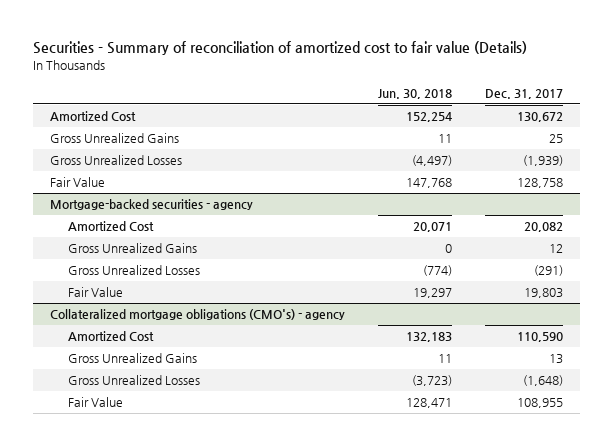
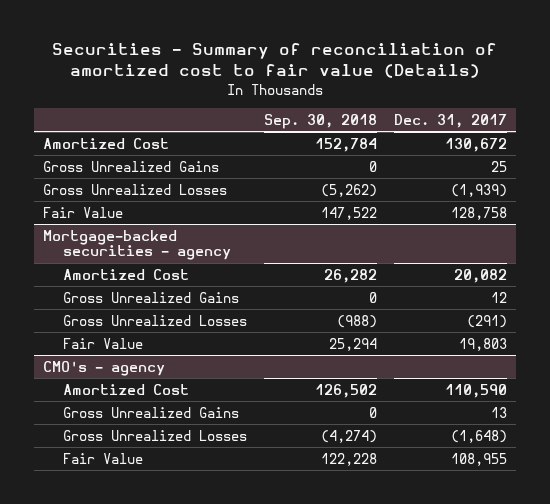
[378,88,453,99] Jun. 30, 2018 -> none
none -> [264,113,378,129] Sep. 30, 2018
[50,309,346,321] Collateralized mortgage obligations (CMO's) - agency -> [42,360,165,376] CMO's - agency

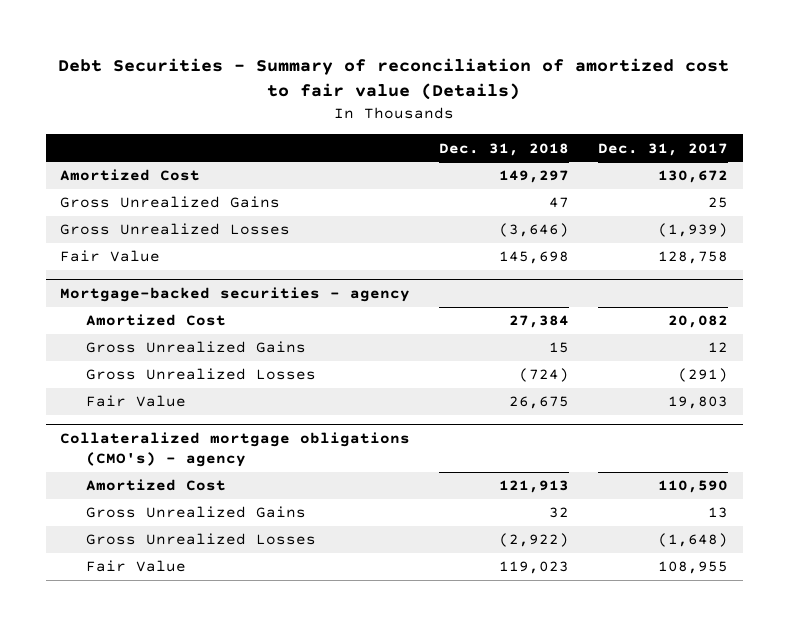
[52,43,498,79] Securities - Summary of reconciliation of amortized cost to fair value (Details) -> [58,58,730,101] Debt Securities - Summary of reconciliation of amortized cost to fair value (Details)
[264,113,378,129] Sep. 30, 2018 -> none
none -> [439,142,570,156] Dec. 31, 2018
[42,360,165,376] CMO's - agency -> [60,432,411,468] Collateralized mortgage obligations (CMO's) - agency

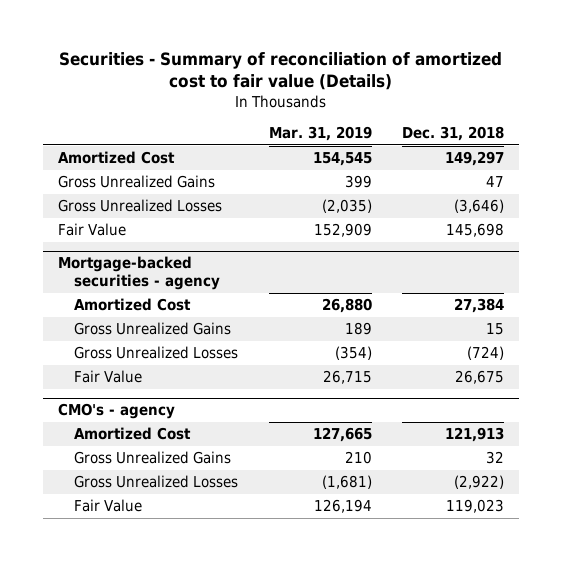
[58,58,730,101] Debt Securities - Summary of reconciliation of amortized cost to fair value (Details) -> [59,52,503,91] Securities - Summary of reconciliation of amortized cost to fair value (Details)
[598,142,729,156] Dec. 31, 2017 -> none
none -> [268,126,372,142] Mar. 31, 2019
[60,432,411,468] Collateralized mortgage obligations (CMO's) - agency -> [58,403,176,420] CMO's - agency

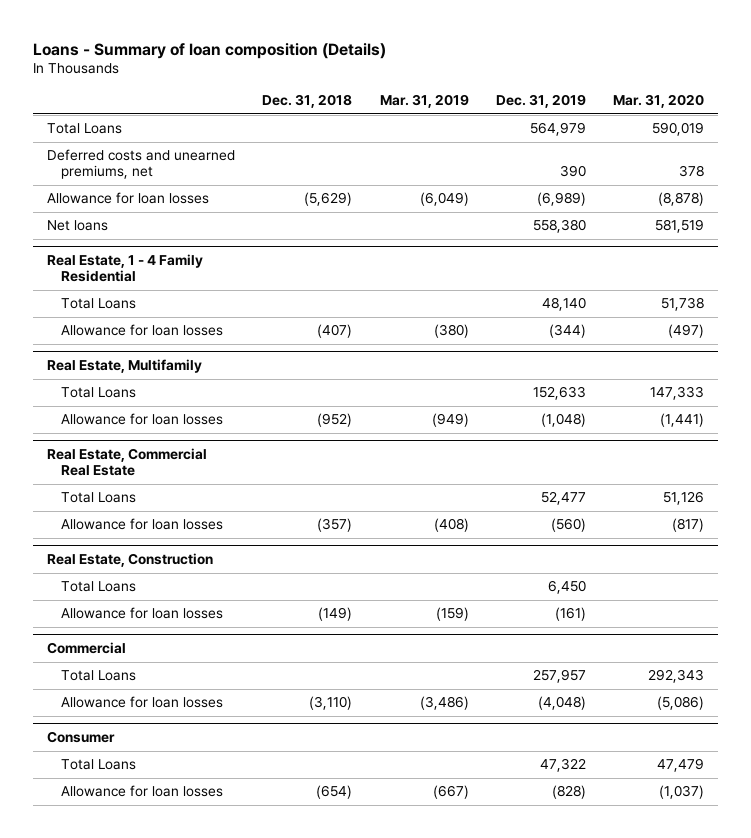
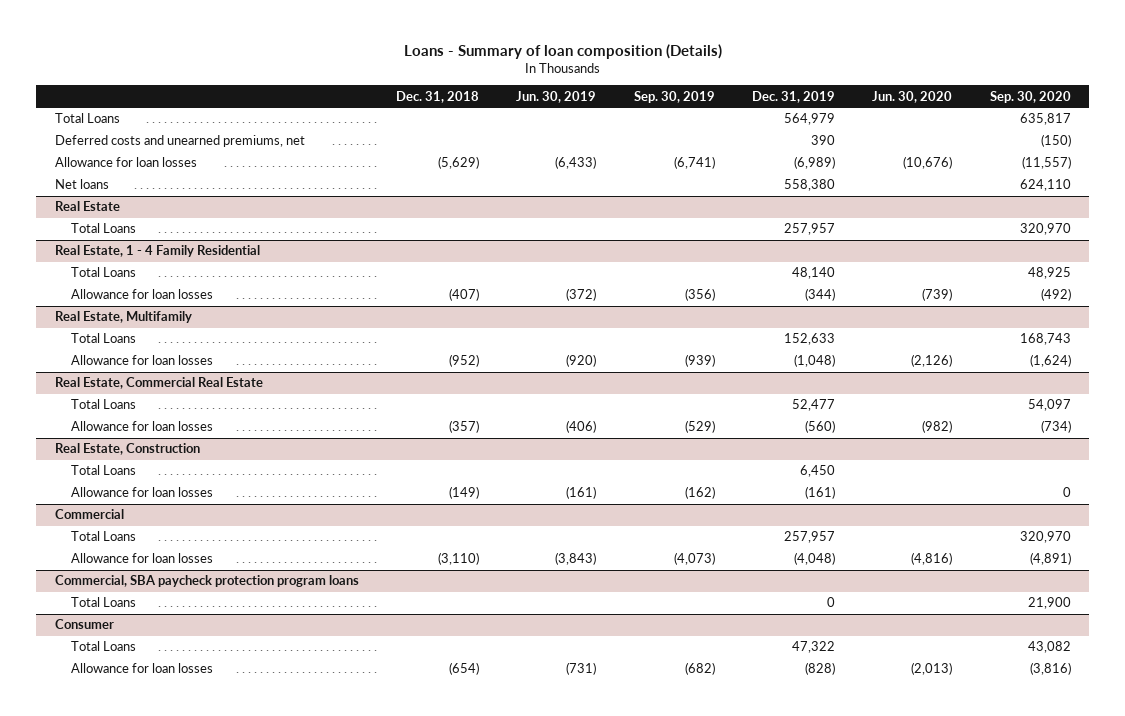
[379,94,469,109] Mar. 31, 2019 -> none
[613,94,705,109] Mar. 31, 2020 -> none
none -> [516,90,597,103] Jun. 30, 2019
none -> [633,90,715,103] Sep. 30, 2019
none -> [872,90,953,103] Jun. 30, 2020
none -> [989,90,1071,103] Sep. 30, 2020
none -> [54,201,120,212] Real Estate
none -> [71,223,137,234] Total Loans
none -> [54,575,359,588] Commercial, SBA paycheck protection program loans
none -> [71,597,137,608] Total Loans

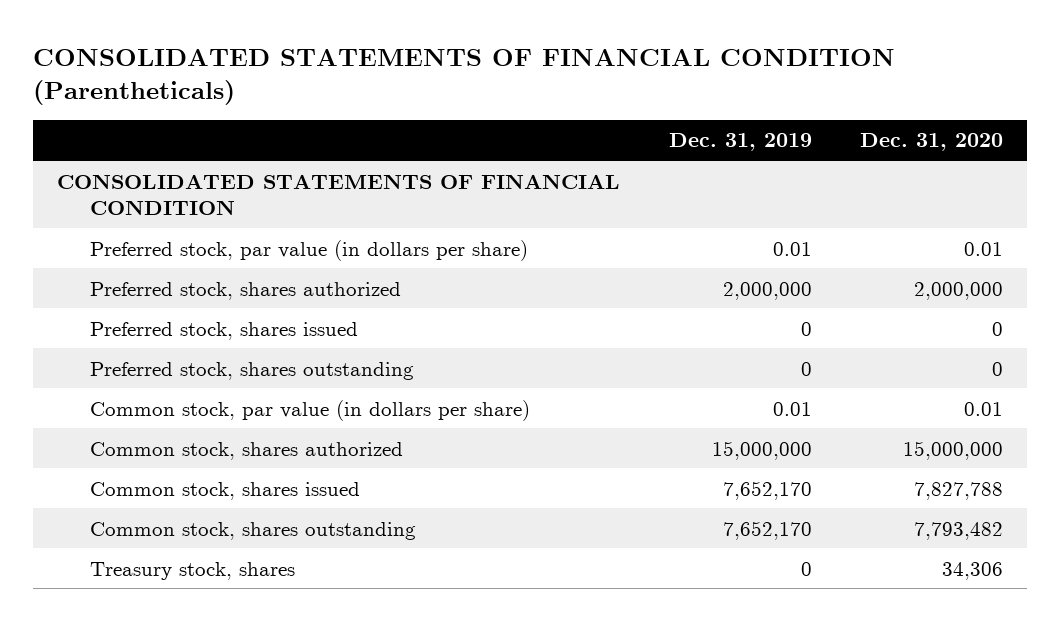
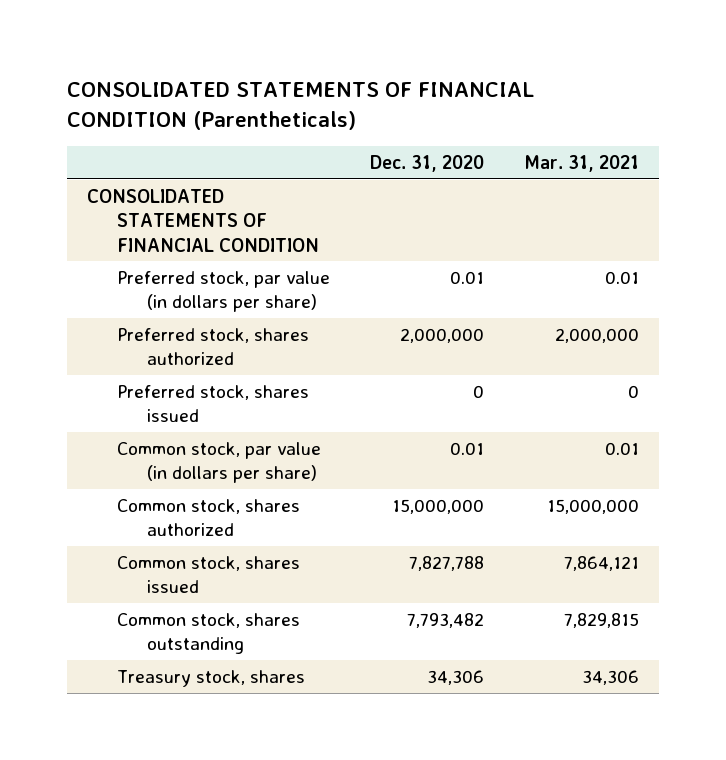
[668,133,812,152] Dec. 31, 2019 -> none
none -> [523,154,639,172] Mar. 31, 2021
[89,361,414,380] Preferred stock, shares outstanding -> none

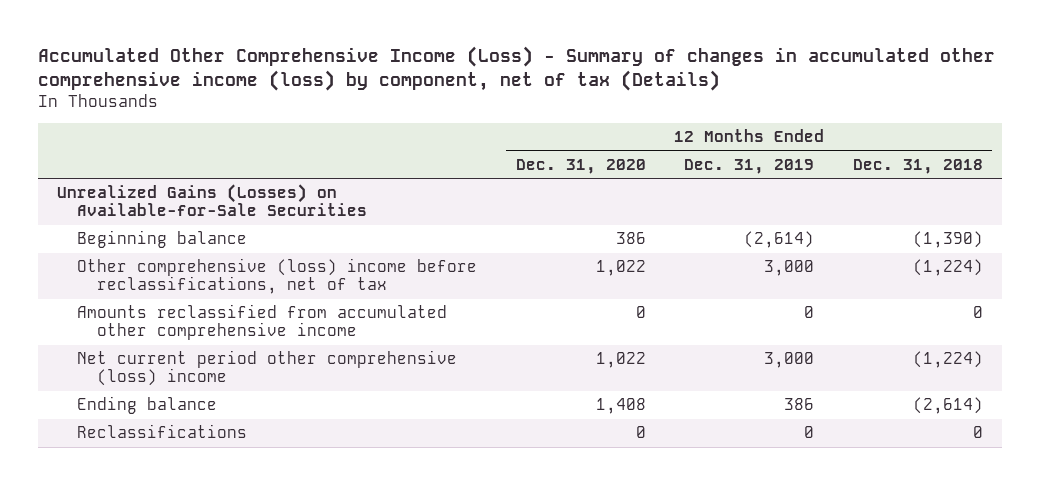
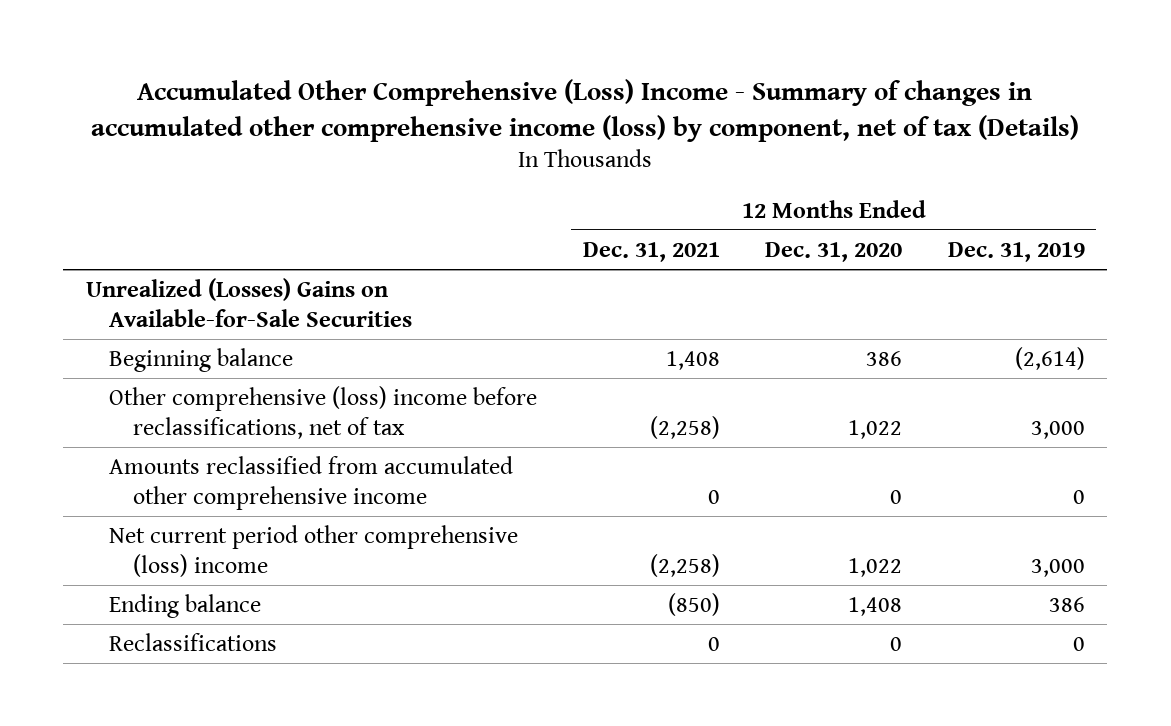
[38,46,996,92] Accumulated Other Comprehensive Income (Loss) - Summary of changes in accumulated other comprehensive income (loss) by component, net of tax (Details) -> [91,78,1080,142] Accumulated Other Comprehensive (Loss) Income - Summary of changes in accumulated other comprehensive income (loss) by component, net of tax (Details)
[852,158,983,174] Dec. 31, 2018 -> none
none -> [582,241,720,262] Dec. 31, 2021
[57,184,368,217] Unrealized Gains (Losses) on Available-for-Sale Securities -> [85,277,413,327] Unrealized (Losses) Gains on Available-for-Sale Securities

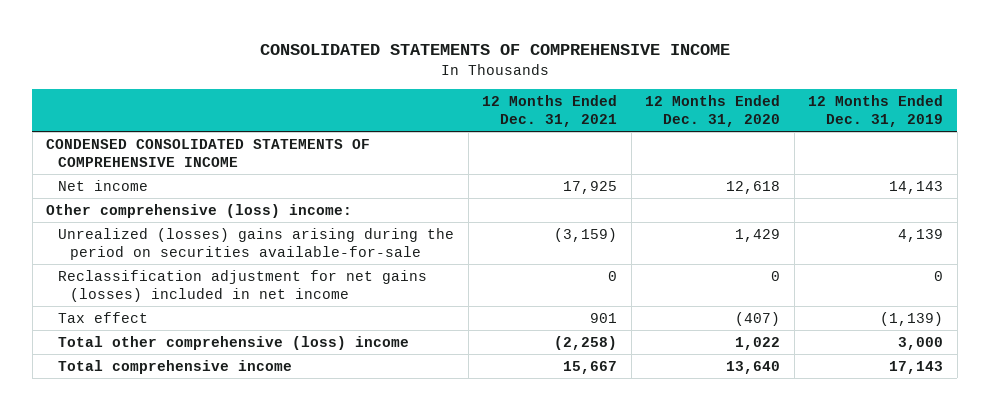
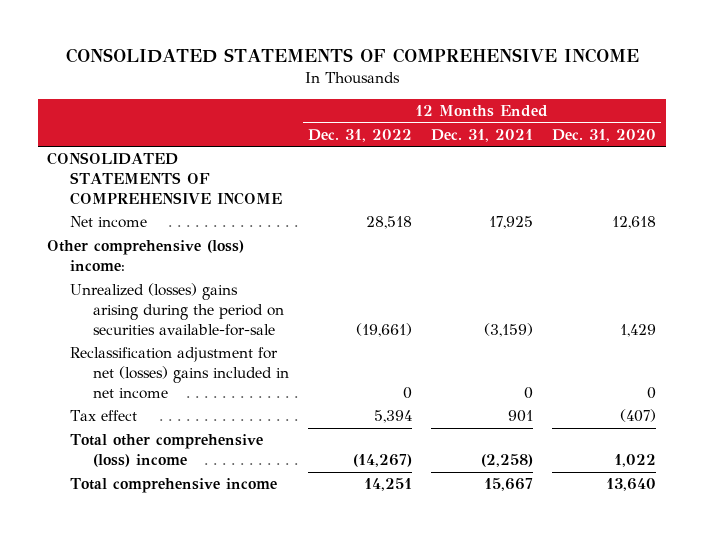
[808,94,944,128] 12 Months Ended Dec. 31, 2019 -> none
none -> [307,128,412,142] Dec. 31, 2022
[46,138,371,168] CONDENSED CONSOLIDATED STATEMENTS OF COMPREHENSIVE INCOME -> [47,152,283,205] CONSOLIDATED STATEMENTS OF COMPREHENSIVE INCOME
[58,269,428,303] Reclassification adjustment for net gains (losses) included in net income -> [70,347,289,399] Reclassification adjustment for net (losses) gains included in net income

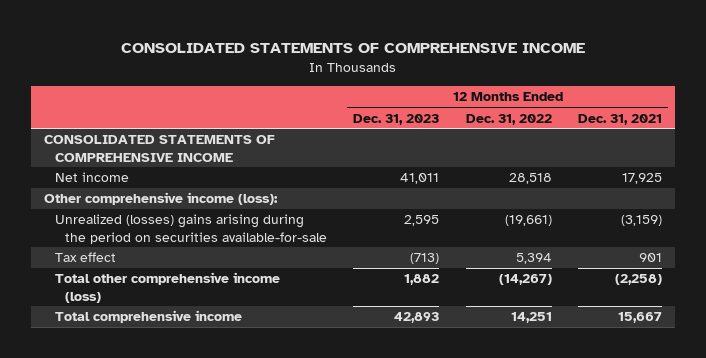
[552,128,657,142] Dec. 31, 2020 -> none
none -> [353,113,440,125] Dec. 31, 2023
[47,240,245,272] Other comprehensive (loss) income: -> [44,192,279,206] Other comprehensive income (loss):
[70,347,289,399] Reclassification adjustment for net (losses) gains included in net income -> none
[70,434,264,468] Total other comprehensive (loss) income -> [54,272,280,303] Total other comprehensive income (loss)

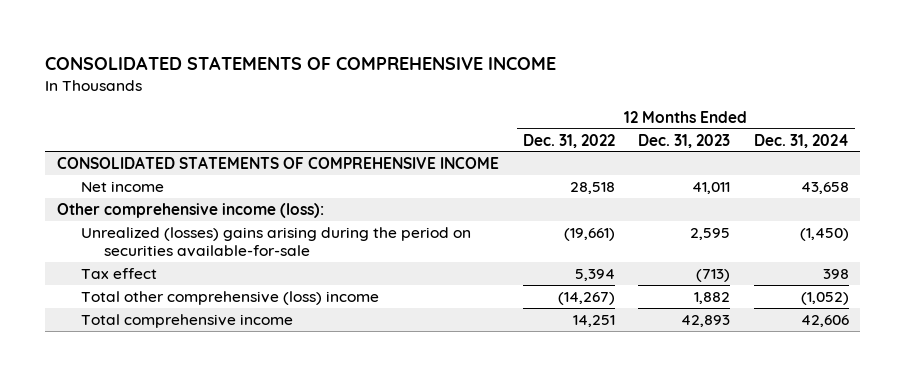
[577,113,662,125] Dec. 31, 2021 -> none
none -> [753,133,849,148] Dec. 31, 2024
[54,272,280,303] Total other comprehensive income (loss) -> [80,290,379,305] Total other comprehensive (loss) income

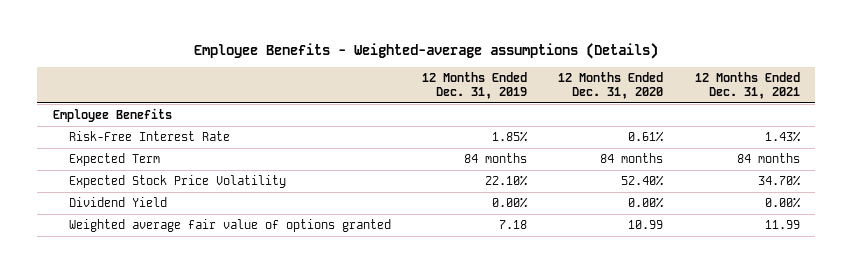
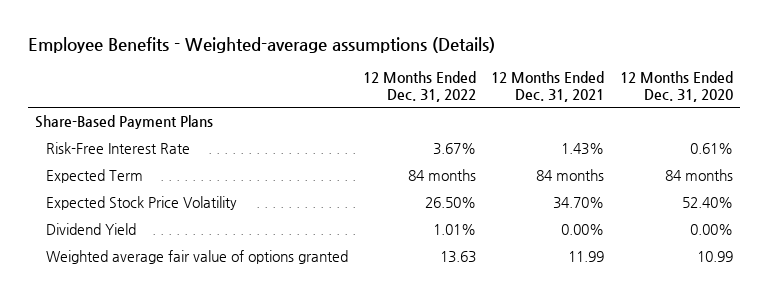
[422,71,528,99] 12 Months Ended Dec. 31, 2019 -> none
none -> [363,71,477,102] 12 Months Ended Dec. 31, 2022
[52,108,172,123] Employee Benefits -> [35,115,214,130] Share-Based Payment Plans

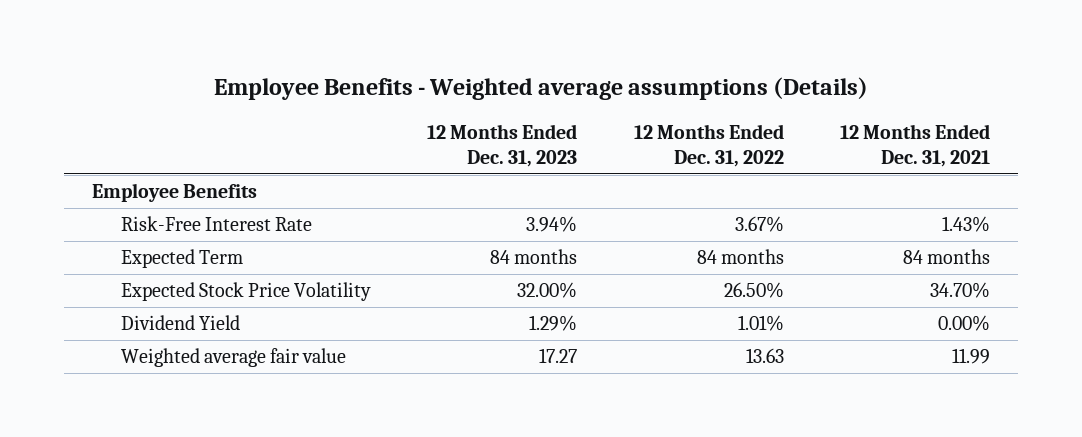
[27,36,495,53] Employee Benefits - Weighted-average assumptions (Details) -> [213,77,868,101] Employee Benefits - Weighted average assumptions (Details)
[619,71,733,102] 12 Months Ended Dec. 31, 2020 -> none
none -> [427,123,578,168] 12 Months Ended Dec. 31, 2023
[35,115,214,130] Share-Based Payment Plans -> [91,183,257,203] Employee Benefits
[45,250,348,265] Weighted average fair value of options granted -> [120,348,346,368] Weighted average fair value

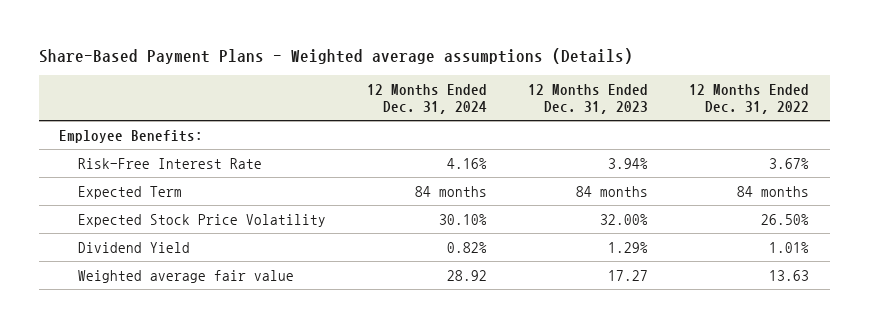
[213,77,868,101] Employee Benefits - Weighted average assumptions (Details) -> [38,47,633,64] Share-Based Payment Plans - Weighted average assumptions (Details)
[840,123,991,168] 12 Months Ended Dec. 31, 2021 -> none
none -> [367,83,488,115] 12 Months Ended Dec. 31, 2024
[91,183,257,203] Employee Benefits -> [59,129,204,143] Employee Benefits:

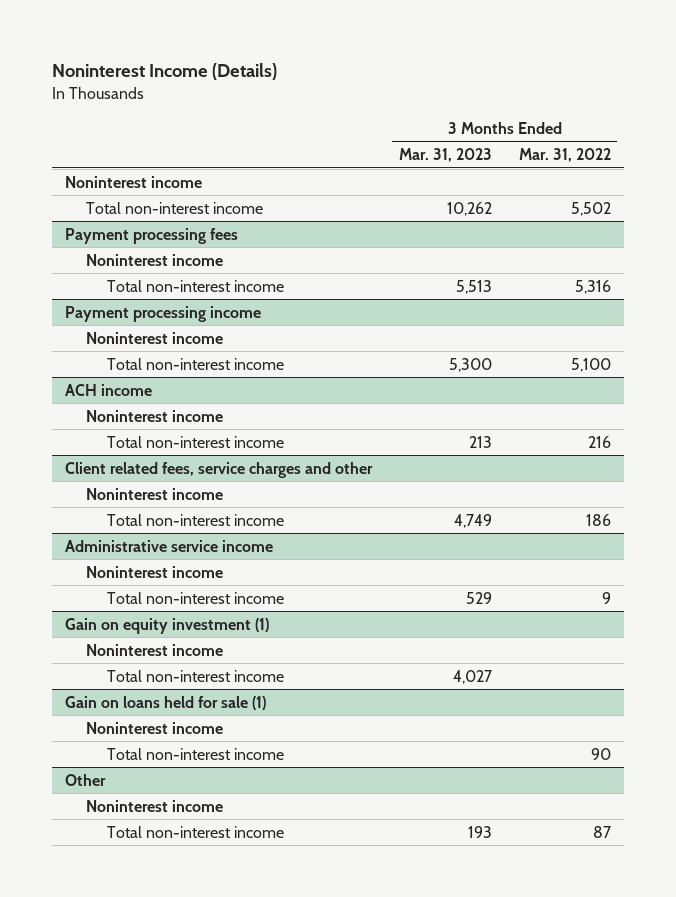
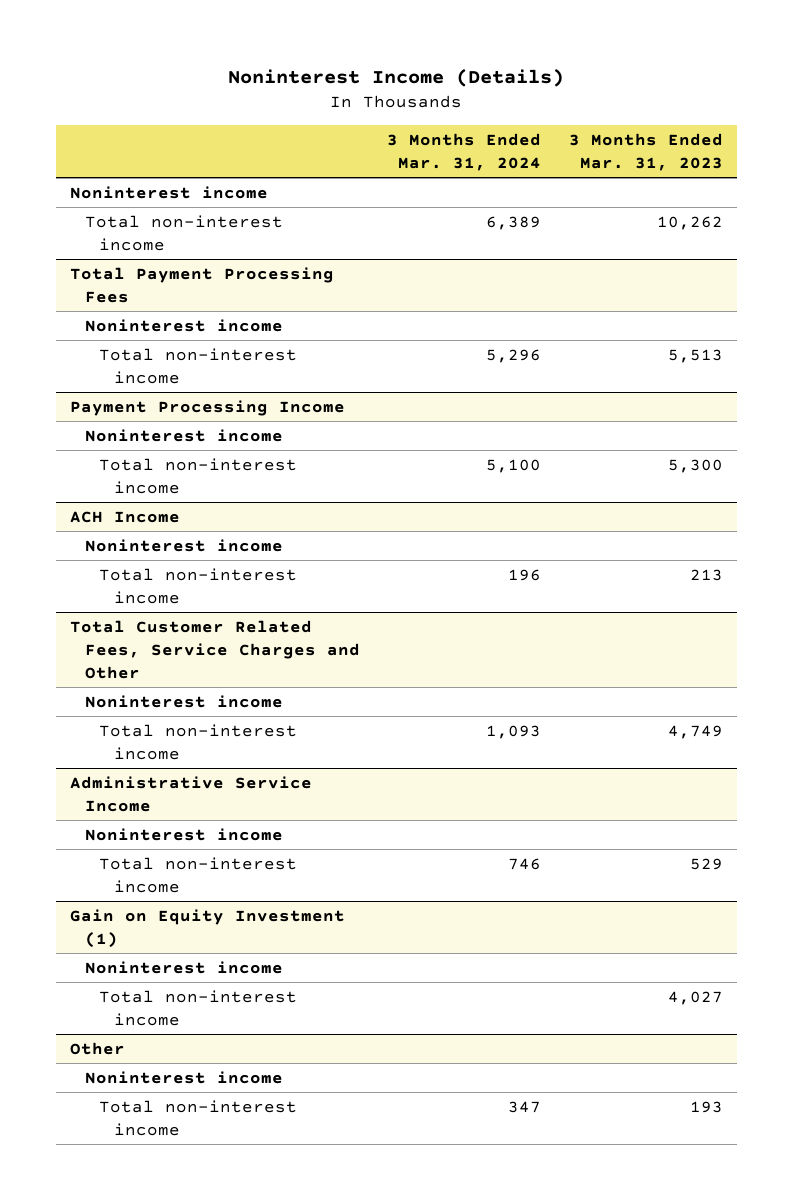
[518,148,611,163] Mar. 31, 2022 -> none
none -> [387,132,542,171] 3 Months Ended Mar. 31, 2024
[65,227,239,244] Payment processing fees -> [69,266,334,303] Total Payment Processing Fees
[65,305,262,322] Payment processing income -> [69,399,345,416] Payment Processing Income
[65,383,153,396] ACH income -> [69,510,180,523] ACH Income
[65,461,374,478] Client related fees, service charges and other -> [69,619,360,679] Total Customer Related Fees, Service Charges and Other
[65,539,274,552] Administrative service income -> [69,775,312,812] Administrative Service Income
[65,617,270,634] Gain on equity investment (1) -> [69,908,345,948] Gain on Equity Investment (1)
[65,695,267,710] Gain on loans held for sale (1) -> none
[86,721,224,734] Noninterest income -> none
[106,747,284,760] Total non-interest income -> none

